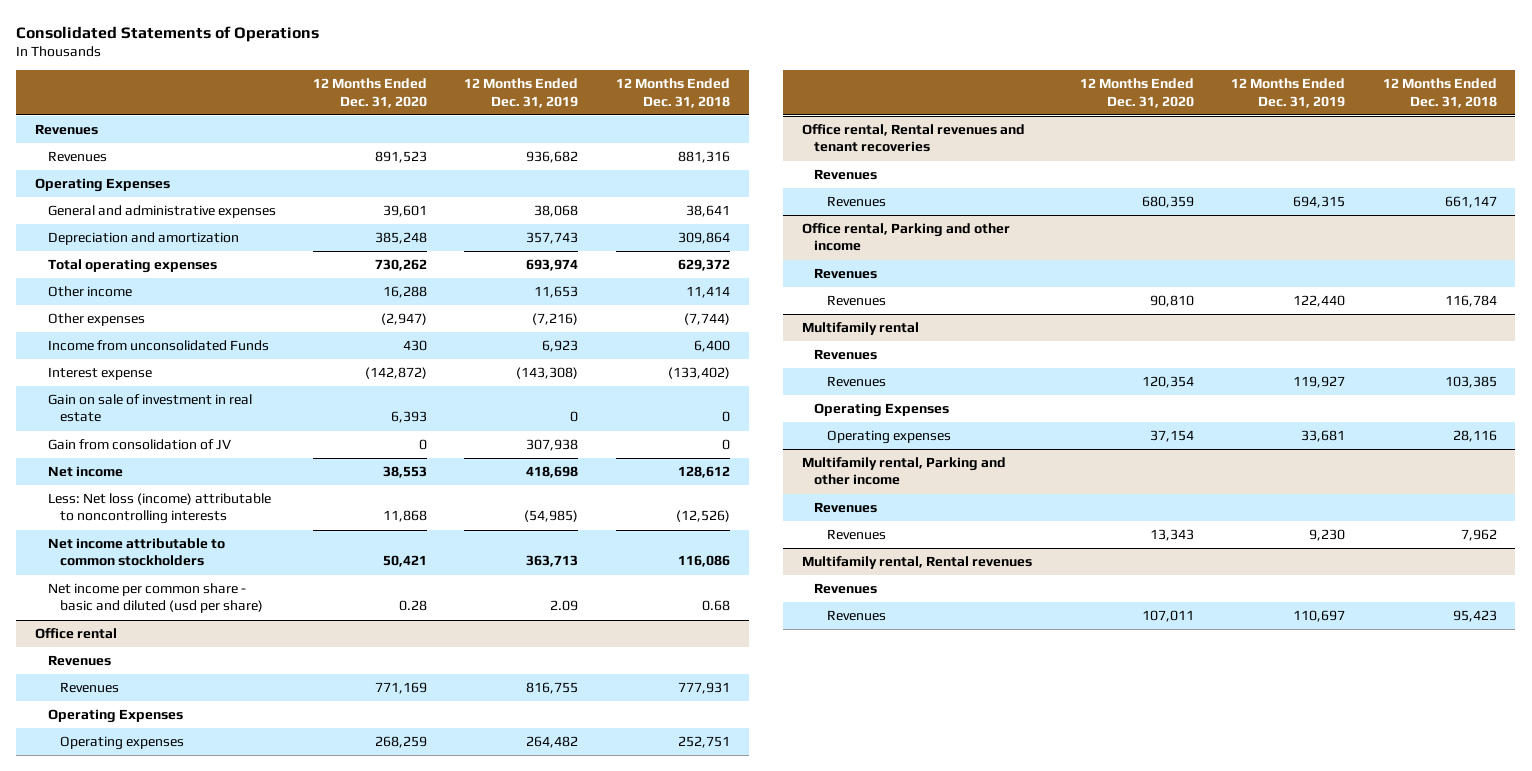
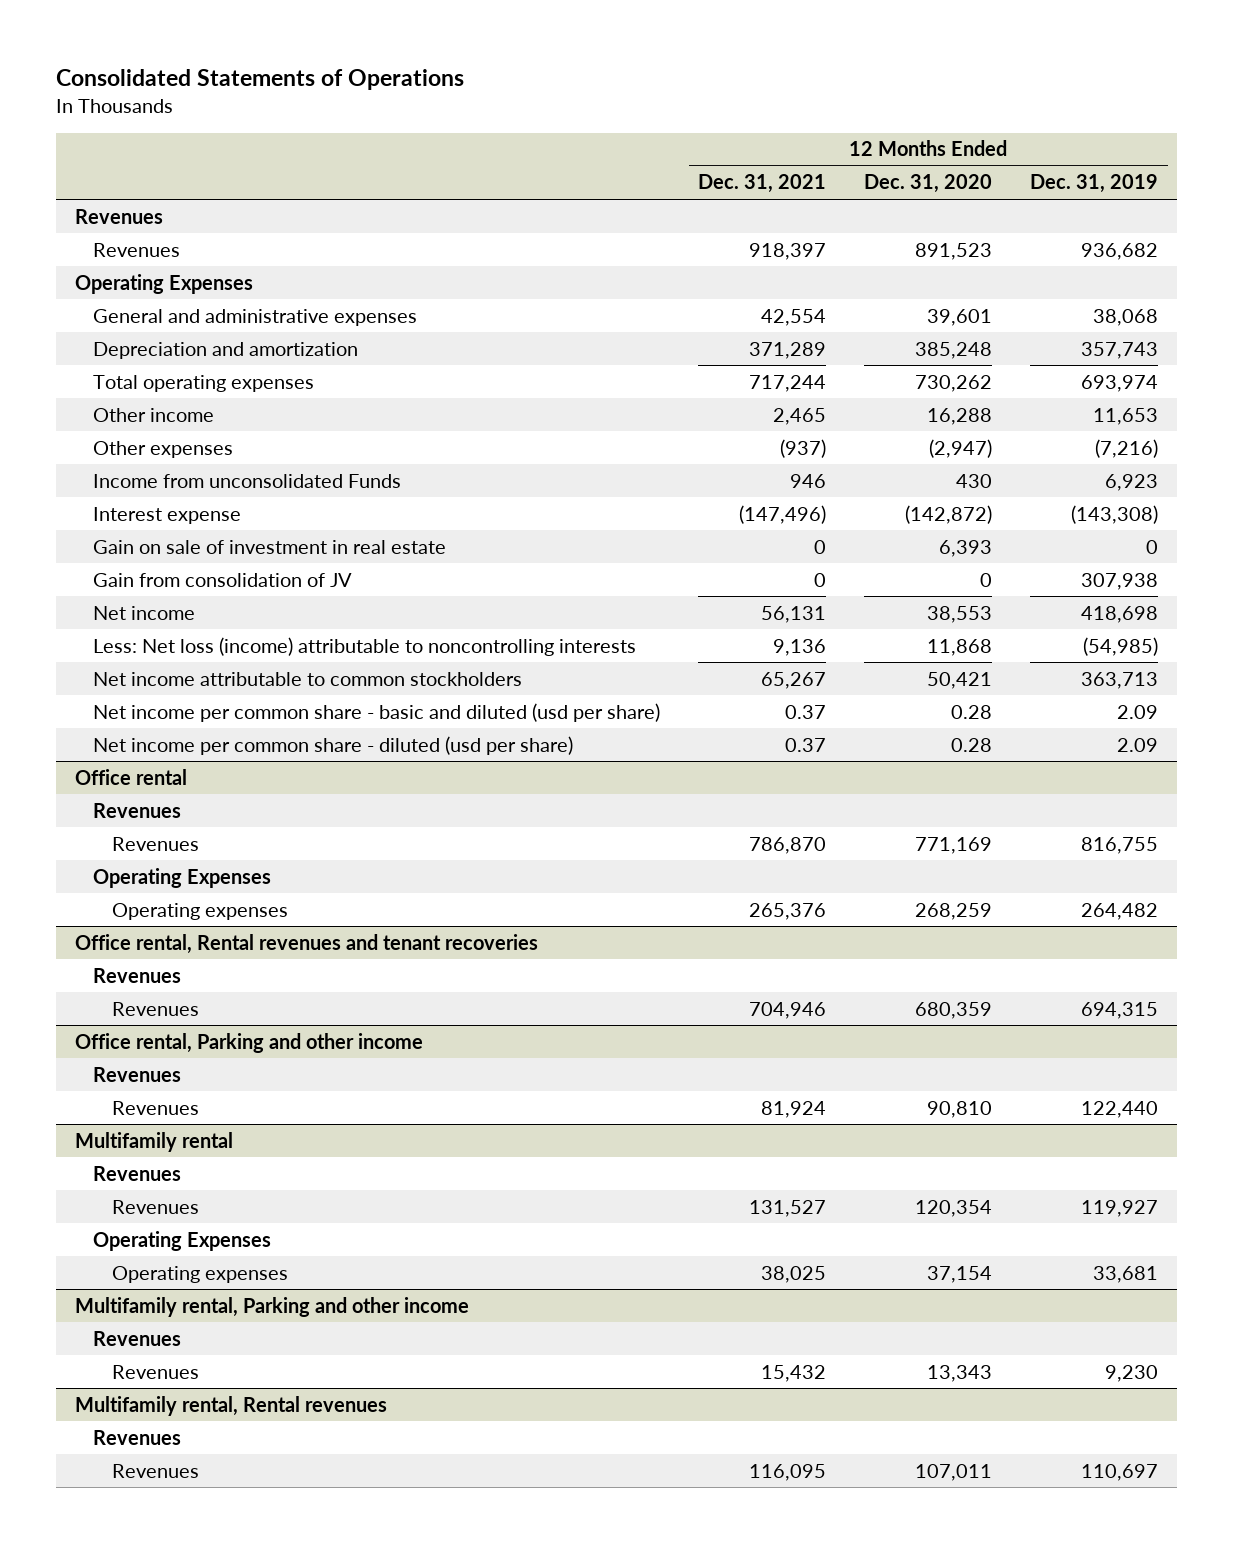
[615,78,730,108] 12 Months Ended Dec. 31, 2018 -> none
none -> [698,174,827,194] Dec. 31, 2021
none -> [93,735,574,755] Net income per common share - diluted (usd per share)

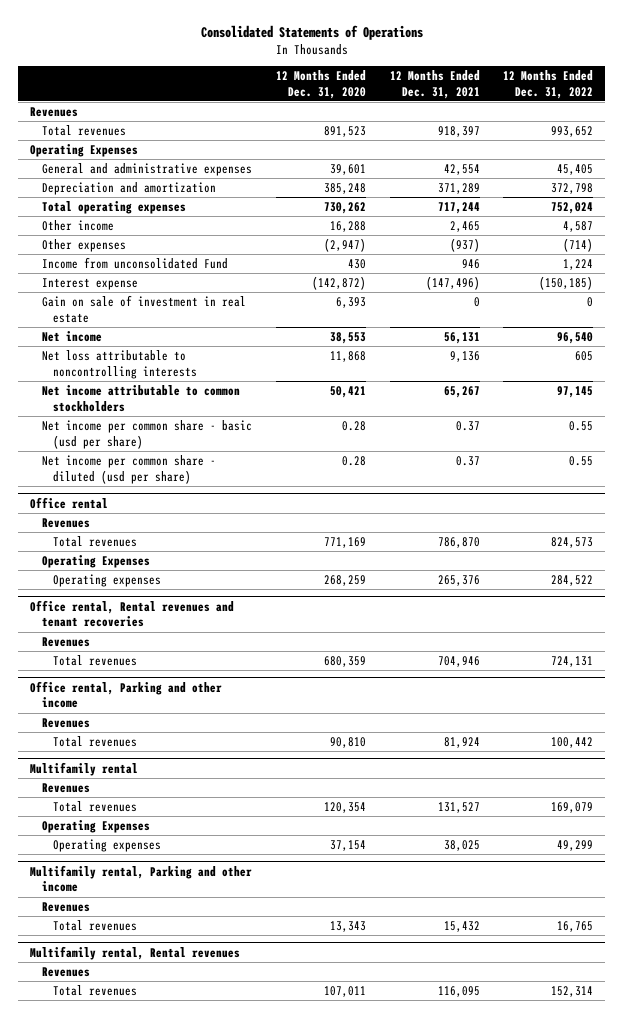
[1030,174,1159,194] Dec. 31, 2019 -> none
none -> [503,70,594,99] 12 Months Ended Dec. 31, 2022
[93,242,181,257] Revenues -> [41,124,126,136] Total revenues
[93,473,402,488] Income from unconsolidated Funds -> [41,256,228,269] Income from unconsolidated Fund
[93,572,353,587] Gain from consolidation of JV -> none
[93,636,637,656] Less: Net loss (income) attributable to noncontrolling interests -> [41,349,198,379] Net loss attributable to noncontrolling interests
[93,702,661,722] Net income per common share - basic and diluted (usd per share) -> [41,419,252,449] Net income per common share - basic (usd per share)
[112,836,200,851] Revenues -> [53,535,138,547] Total revenues
[112,1001,200,1016] Revenues -> [53,654,138,666] Total revenues
[112,1100,200,1115] Revenues -> [53,735,138,747] Total revenues
[112,1199,200,1214] Revenues -> [53,800,138,812] Total revenues
[112,1364,200,1379] Revenues -> [53,919,138,931] Total revenues
[112,1463,200,1478] Revenues -> [53,984,138,996] Total revenues

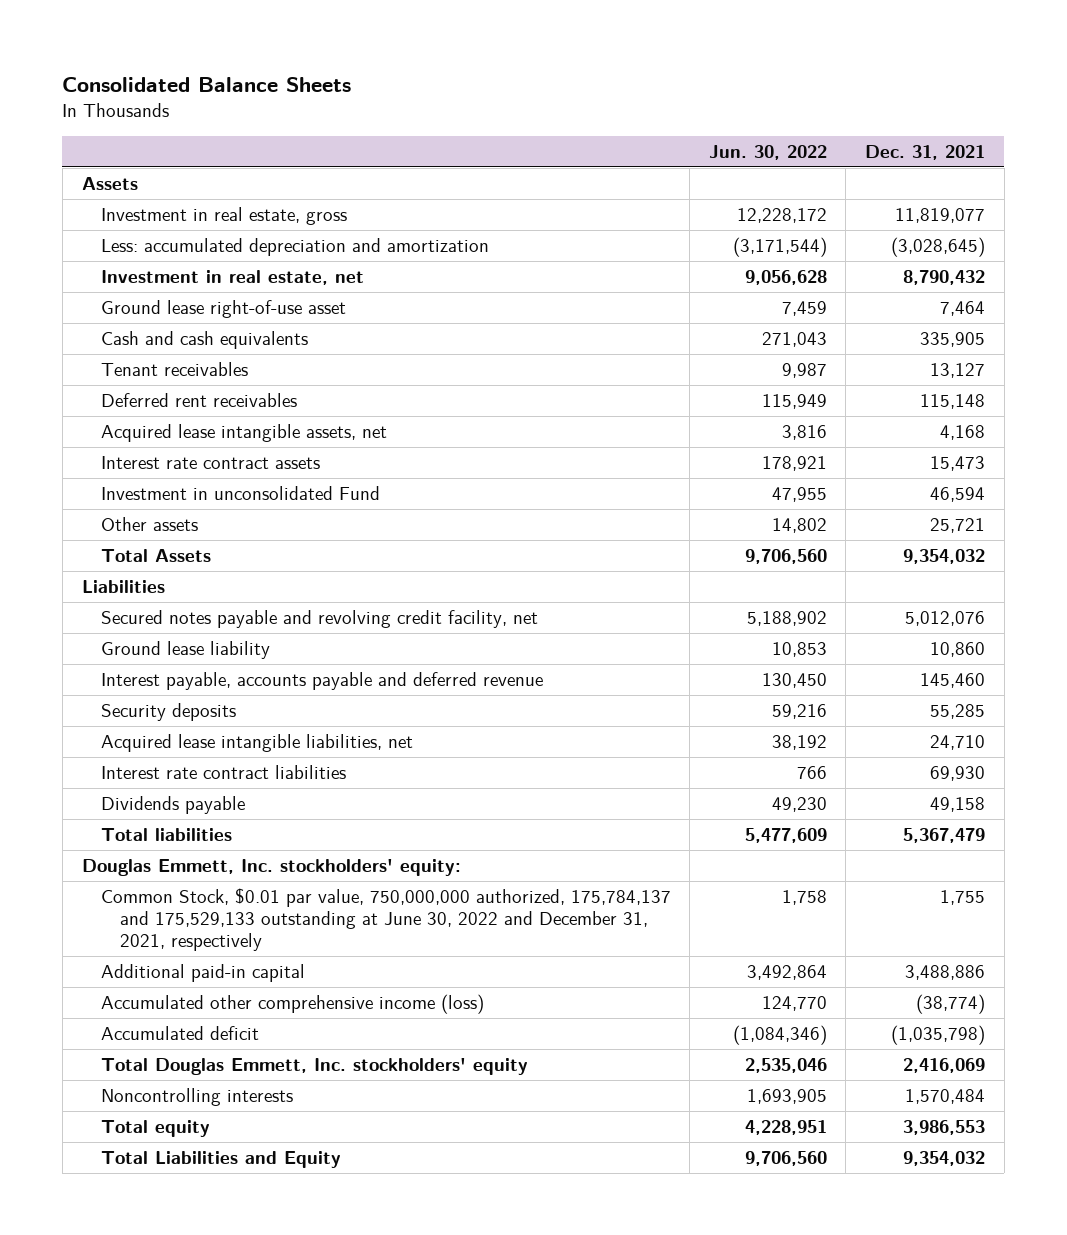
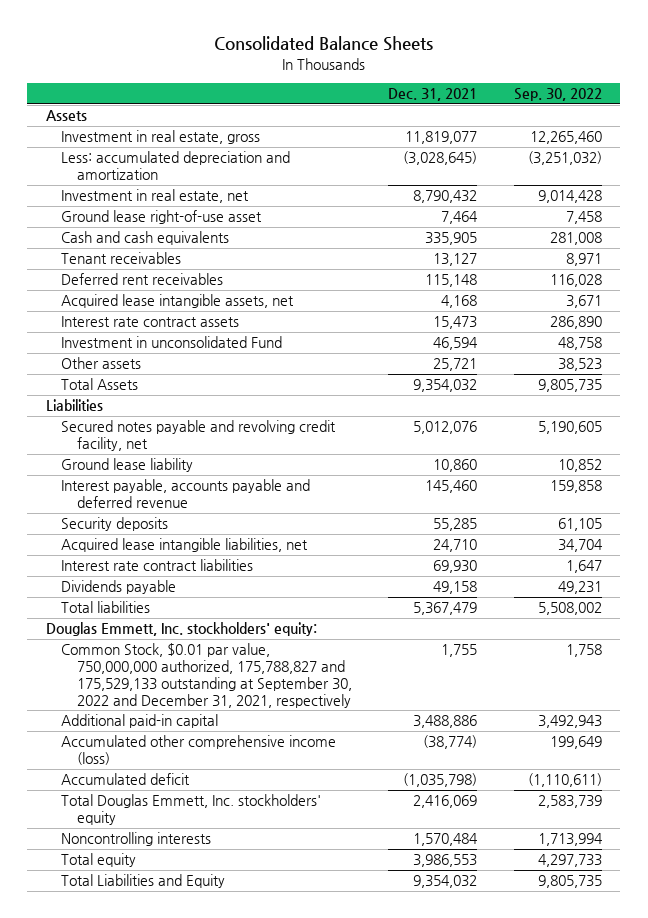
[708,145,827,161] Jun. 30, 2022 -> none
none -> [513,88,602,102] Sep. 30, 2022
[100,887,671,952] Common Stock, $0.01 par value, 750,000,000 authorized, 175,784,137 and 175,529,133 outstanding at June 30, 2022 and December 31, 2021, respectively -> [61,643,352,709] Common Stock, $0.01 par value, 750,000,000 authorized, 175,788,827 and 175,529,133 outstanding at September 30, 2022 and December 31, 2021, respectively

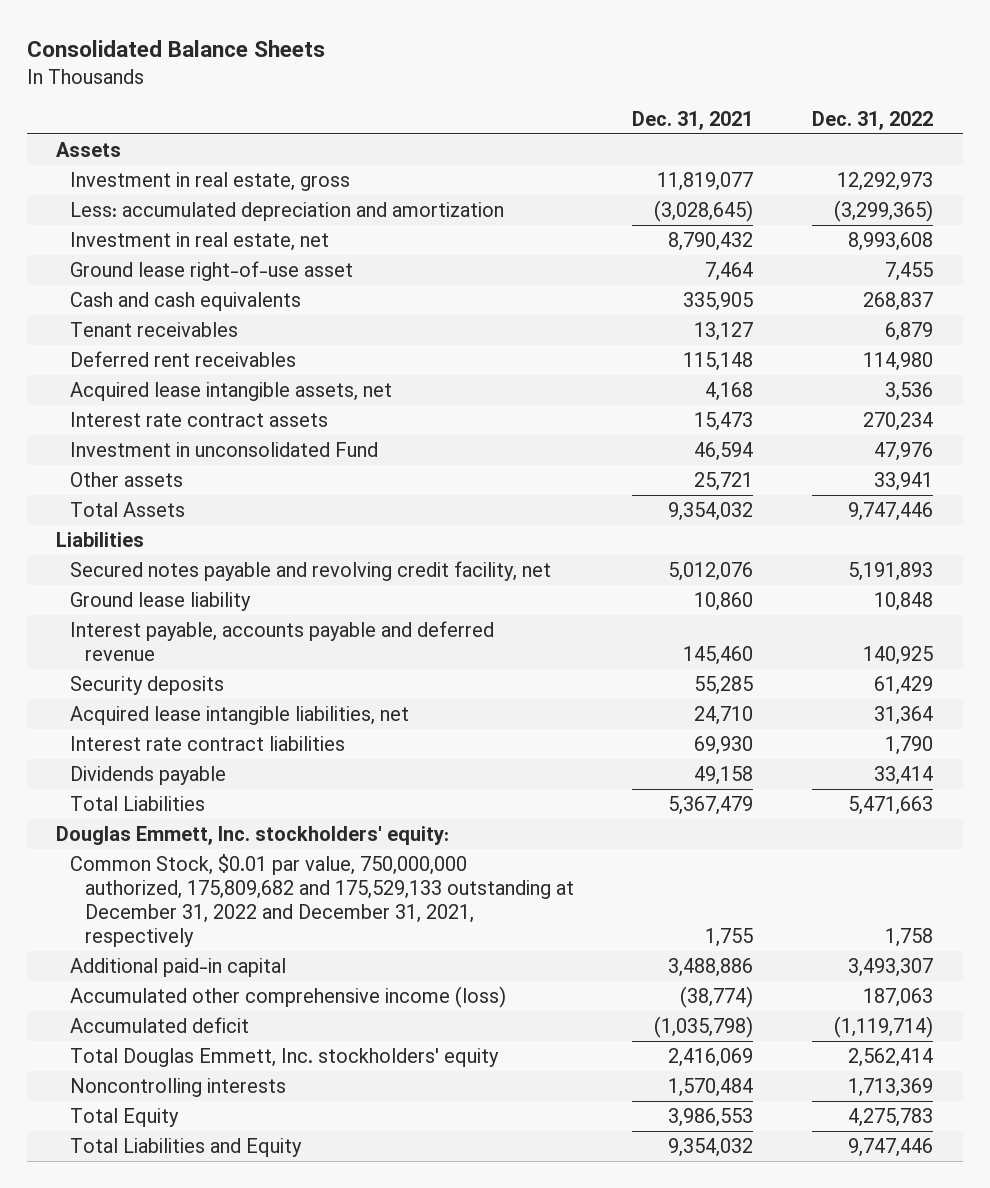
[513,88,602,102] Sep. 30, 2022 -> none
none -> [812,110,934,130] Dec. 31, 2022
[61,601,151,614] Total liabilities -> [70,796,206,812] Total Liabilities
[61,643,352,709] Common Stock, $0.01 par value, 750,000,000 authorized, 175,788,827 and 175,529,133 outstanding at September 30, 2022 and December 31, 2021, respectively -> [70,854,574,947] Common Stock, $0.01 par value, 750,000,000 authorized, 175,809,682 and 175,529,133 outstanding at December 31, 2022 and December 31, 2021, respectively
[61,853,137,868] Total equity -> [70,1108,180,1128] Total Equity

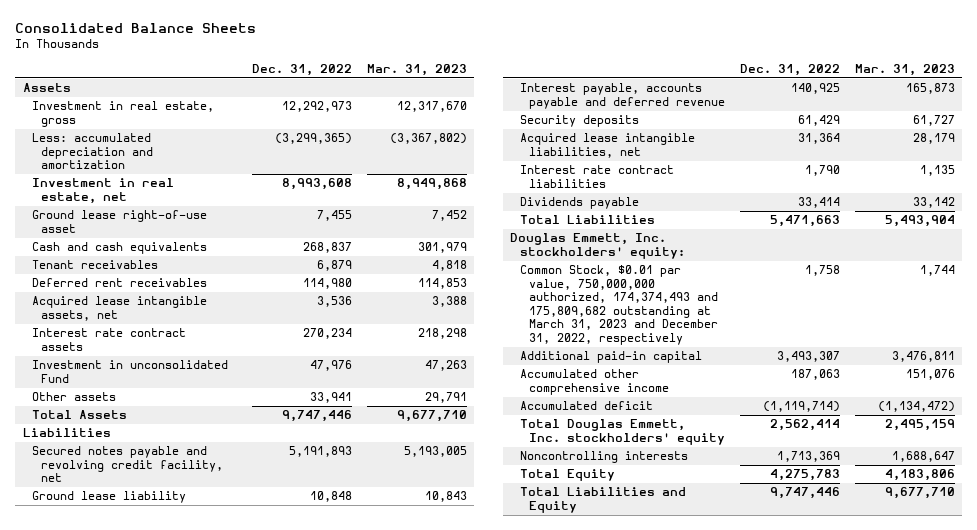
[632,110,754,130] Dec. 31, 2021 -> none
none -> [367,64,468,77] Mar. 31, 2023
[70,854,574,947] Common Stock, $0.01 par value, 750,000,000 authorized, 175,809,682 and 175,529,133 outstanding at December 31, 2022 and December 31, 2021, respectively -> [519,265,718,346] Common Stock, $0.01 par value, 750,000,000 authorized, 174,374,493 and 175,809,682 outstanding at March 31, 2023 and December 31, 2022, respectively
[70,986,507,1009] Accumulated other comprehensive income (loss) -> [519,369,669,395] Accumulated other comprehensive income

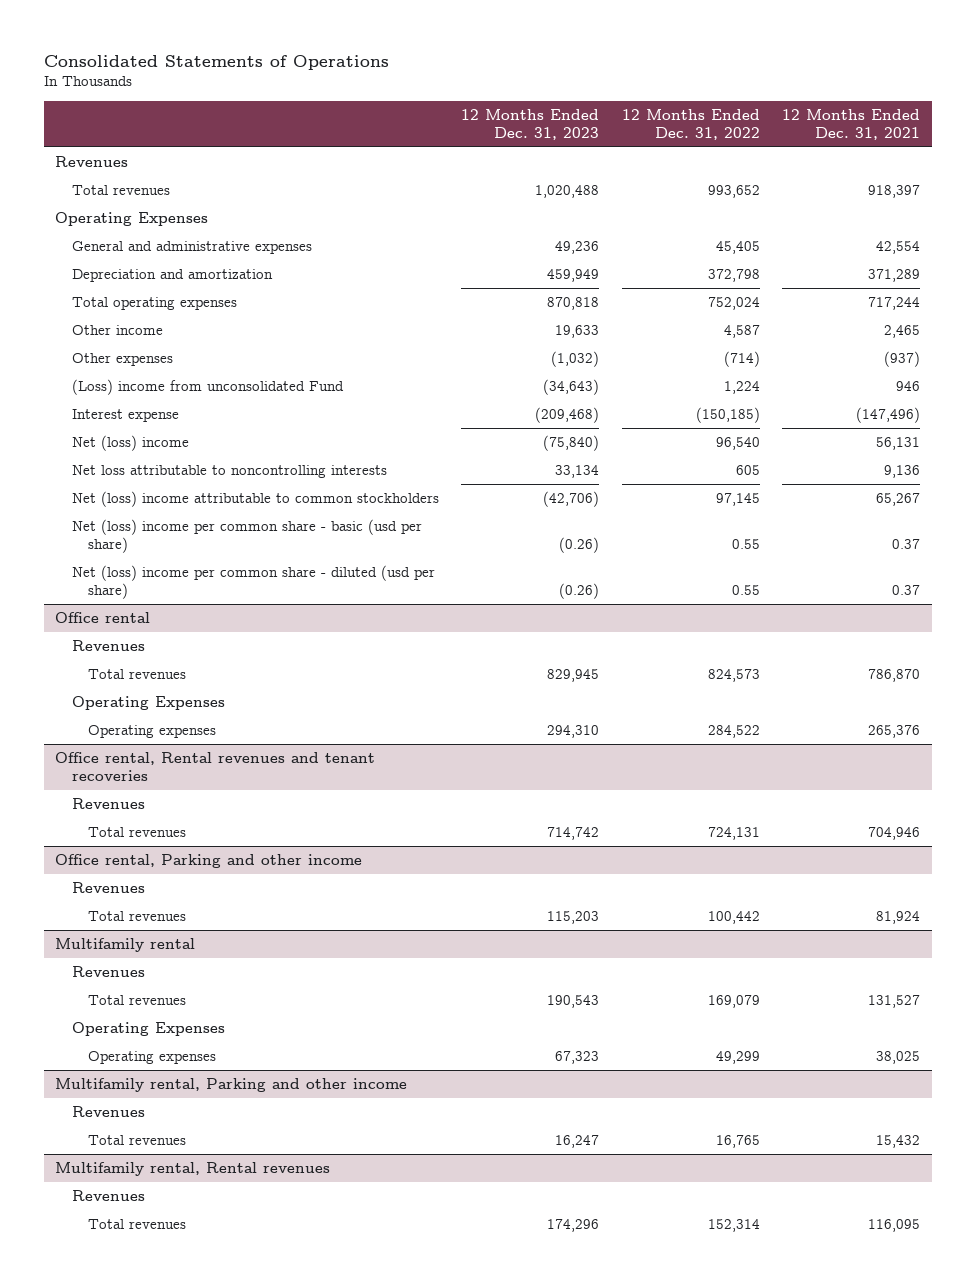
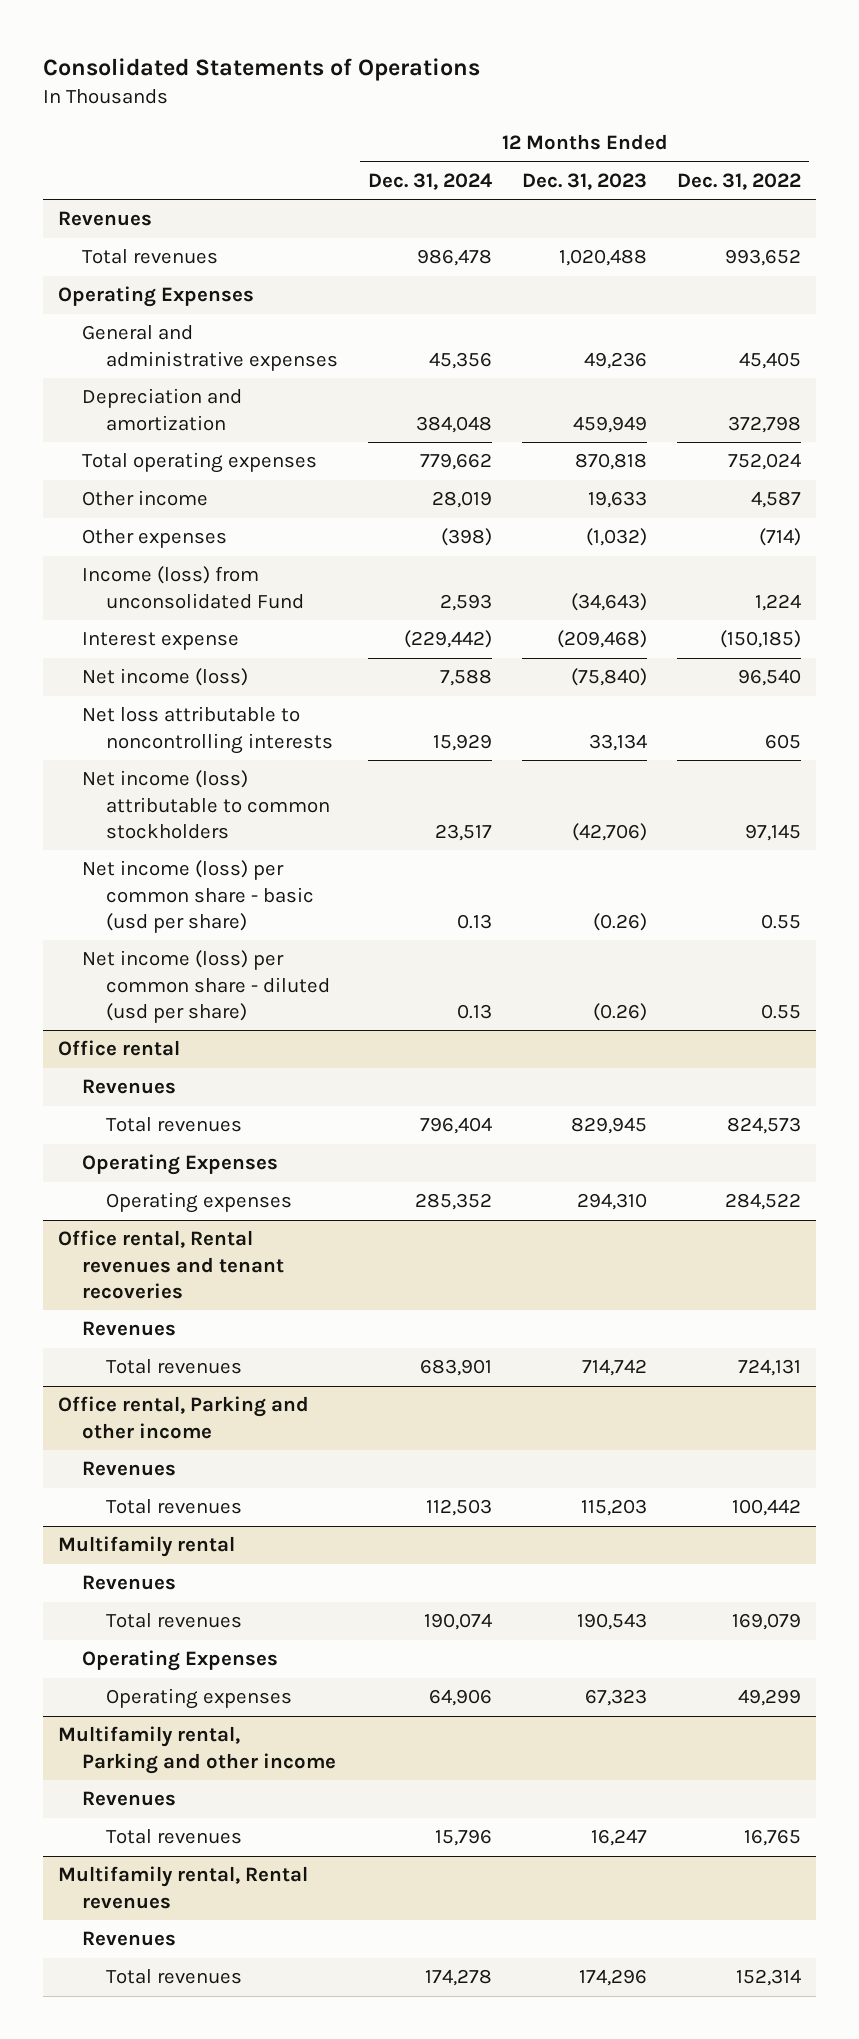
[782,109,921,140] 12 Months Ended Dec. 31, 2021 -> none
none -> [367,172,492,190] Dec. 31, 2024
[71,379,344,396] (Loss) income from unconsolidated Fund -> [81,566,304,609] Income (loss) from unconsolidated Fund
[71,435,189,452] Net (loss) income -> [81,668,248,687] Net income (loss)
[71,491,439,508] Net (loss) income attributable to common stockholders -> [81,770,330,839] Net income (loss) attributable to common stockholders
[71,519,422,553] Net (loss) income per common share - basic (usd per share) -> [81,860,314,933] Net income (loss) per common share - basic (usd per share)
[71,565,435,599] Net (loss) income per common share - diluted (usd per share) -> [81,950,330,1023] Net income (loss) per common share - diluted (usd per share)

